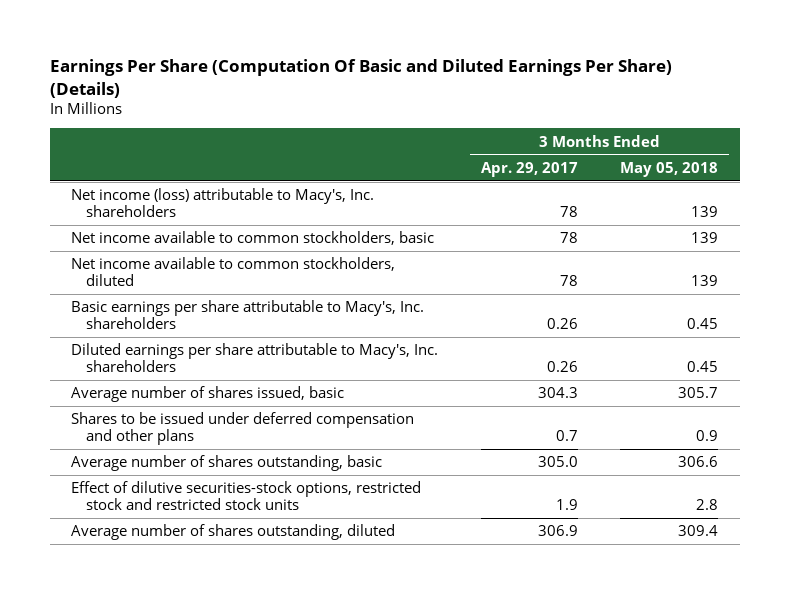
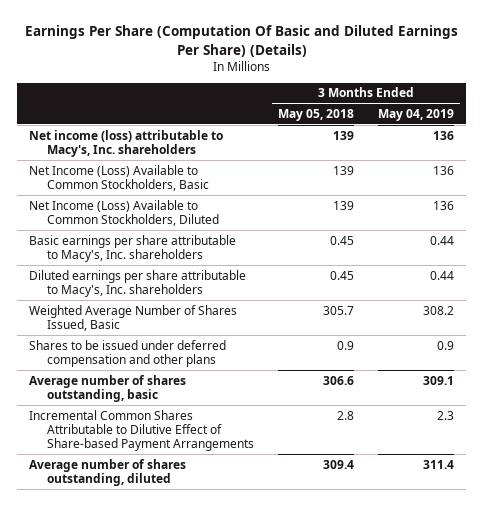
[480,161,578,177] Apr. 29, 2017 -> none
none -> [377,108,454,121] May 04, 2019
[71,231,435,246] Net income available to common stockholders, basic -> [29,164,210,191] Net Income (Loss) Available to Common Stockholders, Basic
[71,257,396,287] Net income available to common stockholders, diluted -> [29,199,220,226] Net Income (Loss) Available to Common Stockholders, Diluted
[71,386,345,403] Average number of shares issued, basic -> [29,304,238,331] Weighted Average Number of Shares Issued, Basic
[71,481,422,511] Effect of dilutive securities-stock options, restricted stock and restricted stock units -> [29,409,255,452] Incremental Common Shares Attributable to Dilutive Effect of Share-based Payment Arrangements

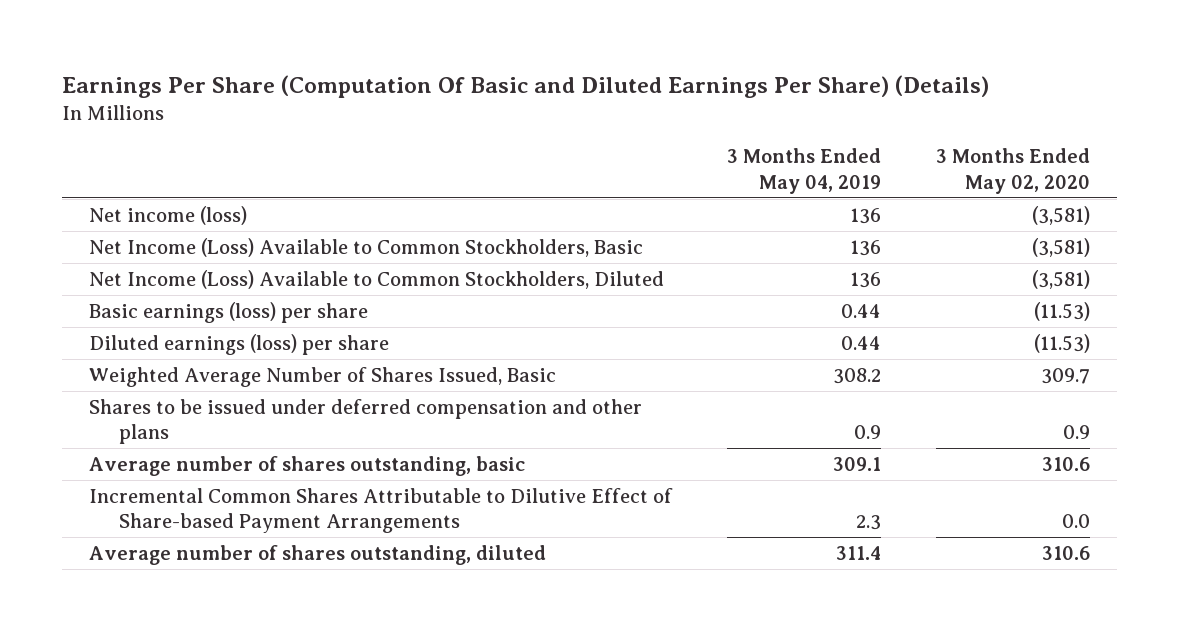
[278,108,355,121] May 05, 2018 -> none
none -> [935,148,1090,194] 3 Months Ended May 02, 2020
[29,129,224,157] Net income (loss) attributable to Macy's, Inc. shareholders -> [89,205,248,225] Net income (loss)
[29,234,237,262] Basic earnings per share attributable to Macy's, Inc. shareholders -> [89,301,369,323] Basic earnings (loss) per share
[29,269,247,297] Diluted earnings per share attributable to Macy's, Inc. shareholders -> [89,333,390,355] Diluted earnings (loss) per share

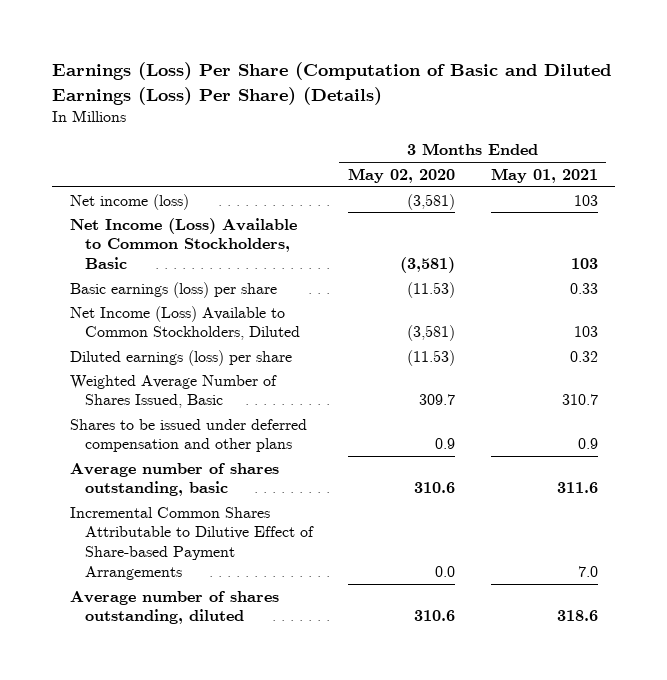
[61,74,989,98] Earnings Per Share (Computation Of Basic and Diluted Earnings Per Share) (Details) -> [52,62,612,105] Earnings (Loss) Per Share (Computation of Basic and Diluted Earnings (Loss) Per Share) (Details)
[726,148,881,194] 3 Months Ended May 04, 2019 -> none
none -> [490,167,598,183] May 01, 2021
[89,269,665,289] Net Income (Loss) Available to Common Stockholders, Diluted -> [69,305,300,341] Net Income (Loss) Available to Common Stockholders, Diluted

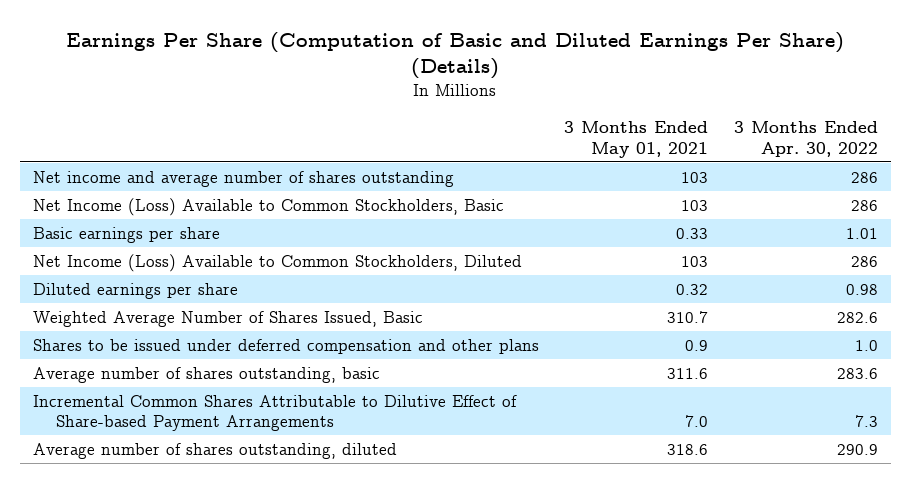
[52,62,612,105] Earnings (Loss) Per Share (Computation of Basic and Diluted Earnings (Loss) Per Share) (Details) -> [66,31,845,80] Earnings Per Share (Computation of Basic and Diluted Earnings Per Share) (Details)
[348,167,456,183] May 02, 2020 -> none
none -> [734,121,879,157] 3 Months Ended Apr. 30, 2022
[69,193,189,210] Net income (loss) -> [32,170,454,187] Net income and average number of shares outstanding
[69,281,277,298] Basic earnings (loss) per share -> [32,226,220,243] Basic earnings per share
[69,349,292,366] Diluted earnings (loss) per share -> [32,282,238,299] Diluted earnings per share

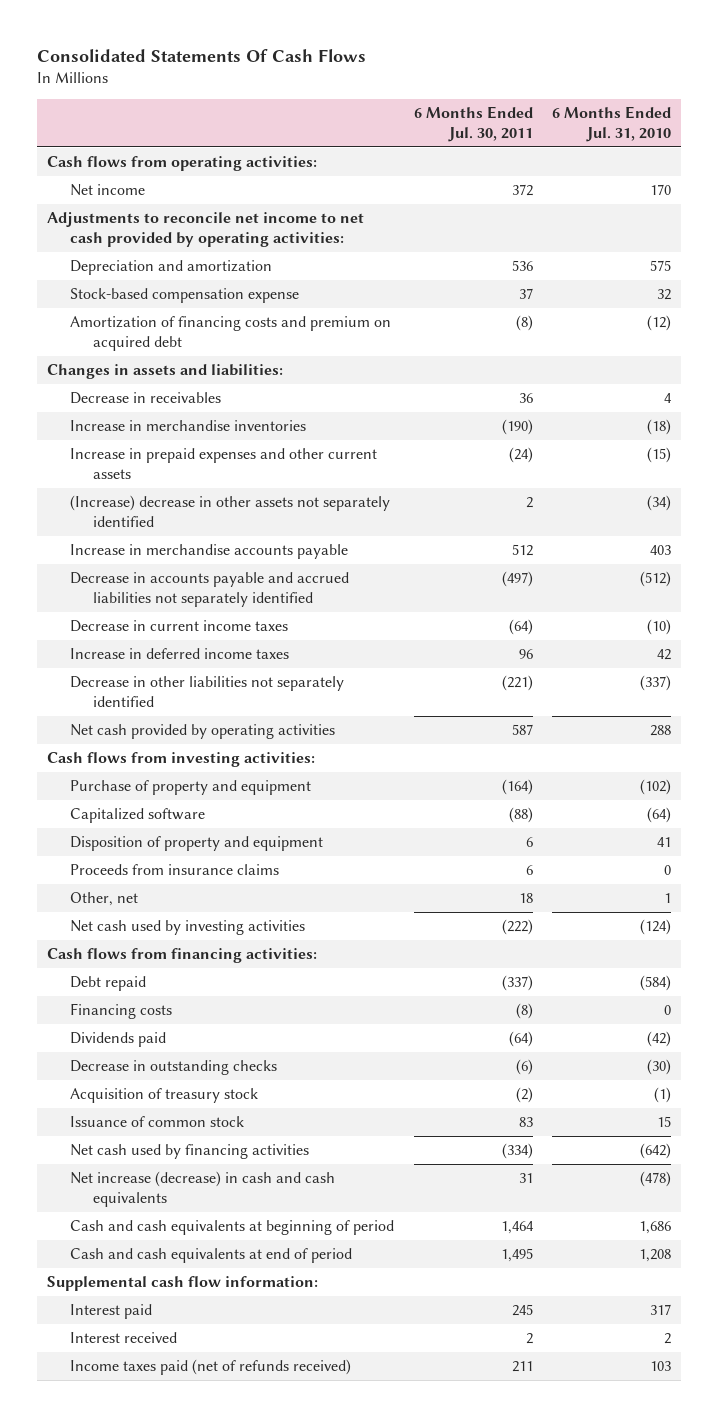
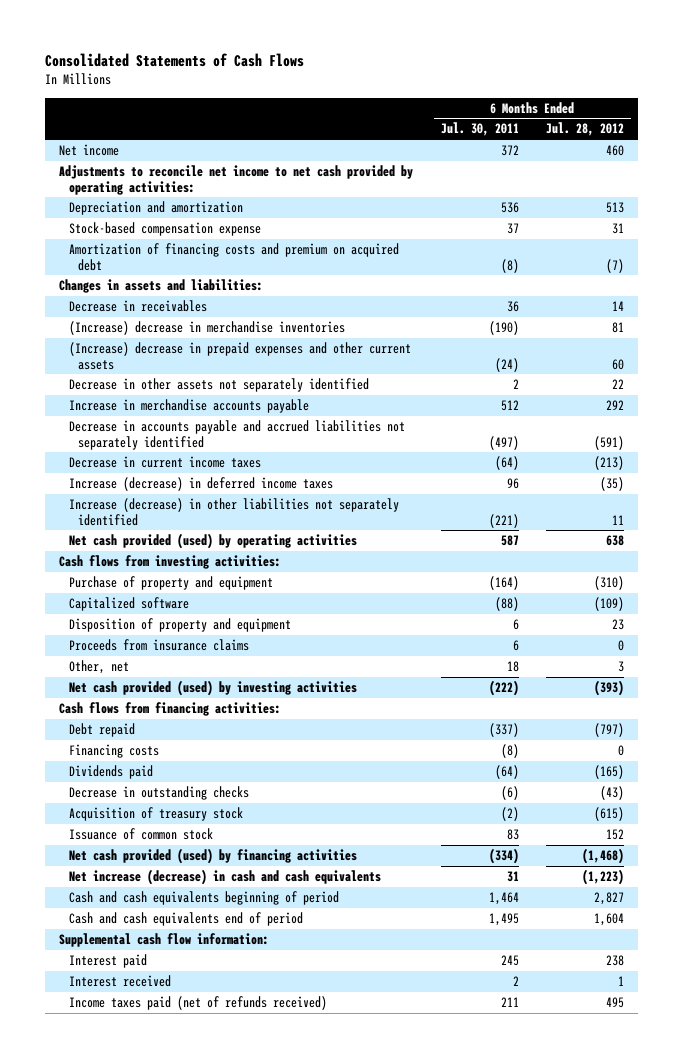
[37,48,367,62] Consolidated Statements Of Cash Flows -> [45,53,305,68] Consolidated Statements of Cash Flows
[552,105,672,142] 6 Months Ended Jul. 31, 2010 -> none
none -> [546,122,625,137] Jul. 28, 2012
[46,155,317,171] Cash flows from operating activities: -> none
[69,419,306,431] Increase in merchandise inventories -> [68,321,345,336] (Increase) decrease in merchandise inventories
[69,447,377,480] Increase in prepaid expenses and other current assets -> [68,342,411,370] (Increase) decrease in prepaid expenses and other current assets
[69,494,390,528] (Increase) decrease in other assets not separately identified -> [68,378,369,393] Decrease in other assets not separately identified
[69,647,289,659] Increase in deferred income taxes -> [68,477,333,492] Increase (decrease) in deferred income taxes
[69,675,344,708] Decrease in other liabilities not separately identified -> [68,498,399,526] Increase (decrease) in other liabilities not separately identified
[69,723,335,739] Net cash provided by operating activities -> [68,533,357,550] Net cash provided (used) by operating activities
[69,919,305,935] Net cash used by investing activities -> [68,680,357,697] Net cash provided (used) by investing activities
[69,1143,309,1159] Net cash used by financing activities -> [68,848,357,865] Net cash provided (used) by financing activities
[69,1219,394,1235] Cash and cash equivalents at beginning of period -> [68,891,339,906] Cash and cash equivalents beginning of period
[69,1247,352,1263] Cash and cash equivalents at end of period -> [68,912,303,927] Cash and cash equivalents end of period

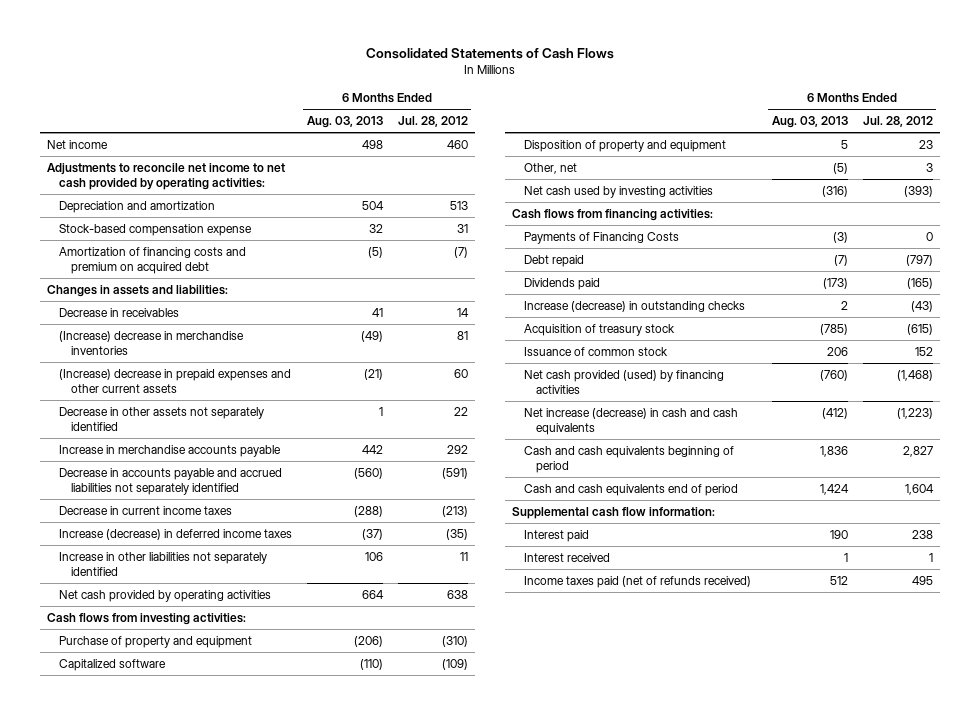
[440,122,519,137] Jul. 30, 2011 -> none
none -> [306,115,383,128] Aug. 03, 2013
[68,498,399,526] Increase (decrease) in other liabilities not separately identified -> [58,551,267,576] Increase in other liabilities not separately identified
[68,533,357,550] Net cash provided (used) by operating activities -> [58,589,271,602] Net cash provided by operating activities
[68,639,249,652] Proceeds from insurance claims -> none
[68,680,357,697] Net cash provided (used) by investing activities -> [524,185,714,198] Net cash used by investing activities
none -> [524,231,680,244] Payments of Financing Costs
[68,744,159,759] Financing costs -> none
[68,786,249,801] Decrease in outstanding checks -> [524,300,746,312] Increase (decrease) in outstanding checks

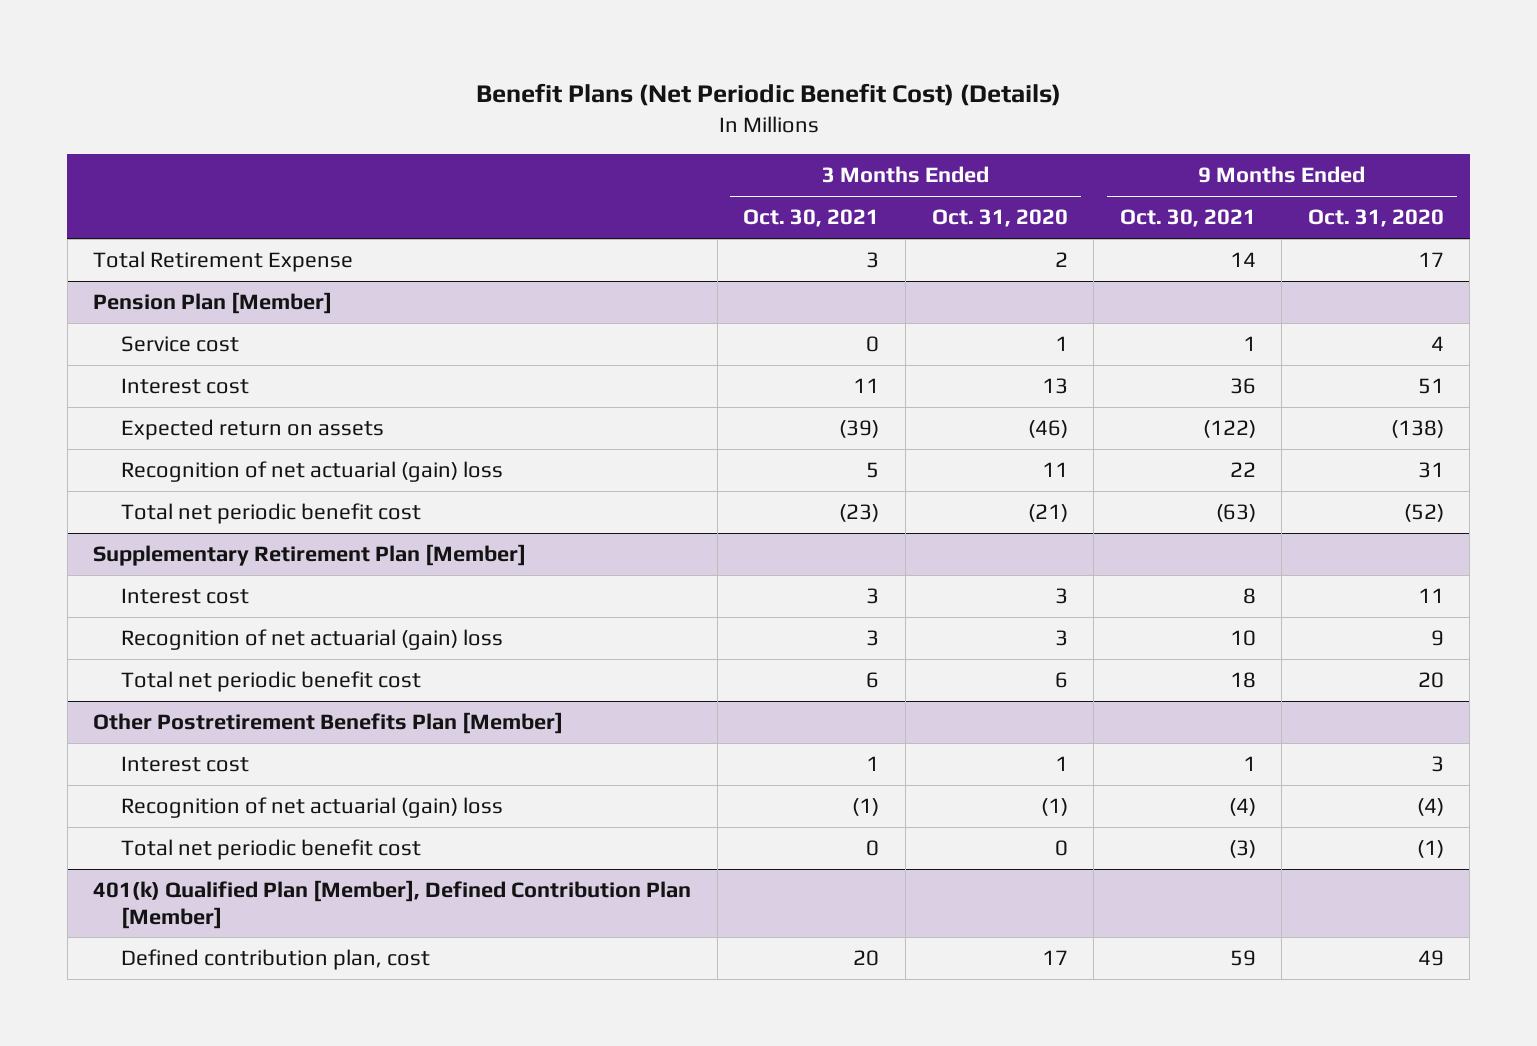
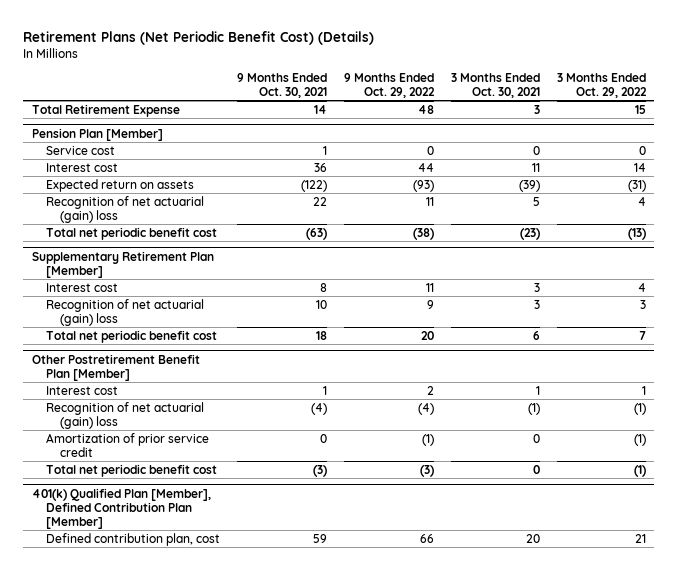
[475,82,1061,106] Benefit Plans (Net Periodic Benefit Cost) (Details) -> [23,30,375,45] Retirement Plans (Net Periodic Benefit Cost) (Details)
[931,209,1068,228] Oct. 31, 2020 -> none
[1307,209,1444,228] Oct. 31, 2020 -> none
none -> [343,72,435,98] 9 Months Ended Oct. 29, 2022
none -> [556,72,647,98] 3 Months Ended Oct. 29, 2022
[93,712,564,735] Other Postretirement Benefits Plan [Member] -> [31,353,200,381] Other Postretirement Benefit Plan [Member]
none -> [46,432,210,457] Amortization of prior service credit

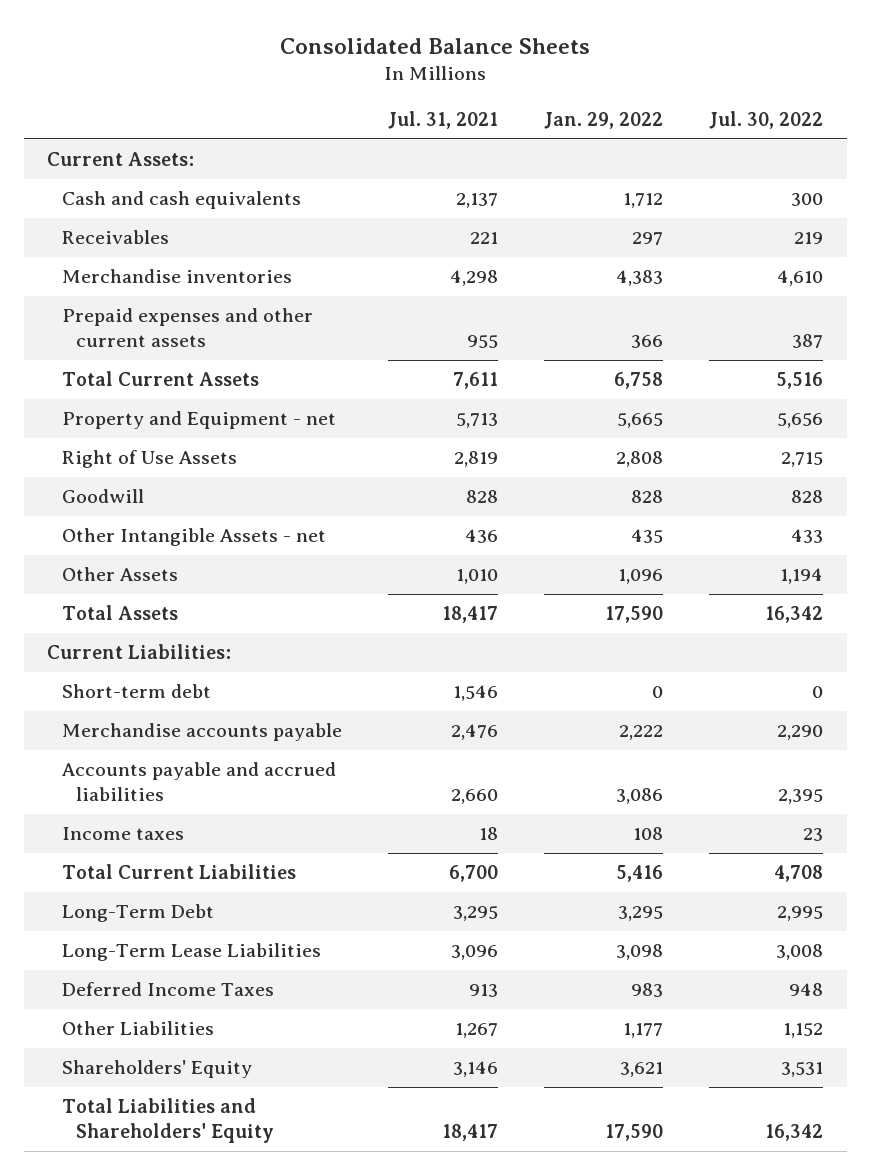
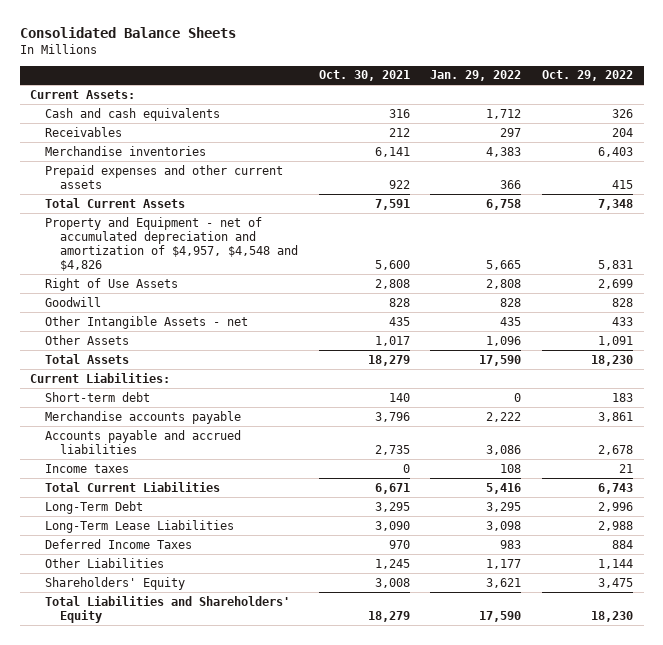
[387,110,498,129] Jul. 31, 2021 -> none
[709,110,824,129] Jul. 30, 2022 -> none
none -> [318,70,410,82] Oct. 30, 2021
none -> [542,70,634,82] Oct. 29, 2022
[61,411,336,430] Property and Equipment - net -> [44,216,298,272] Property and Equipment - net of accumulated depreciation and amortization of $4,957, $4,548 and $4,826

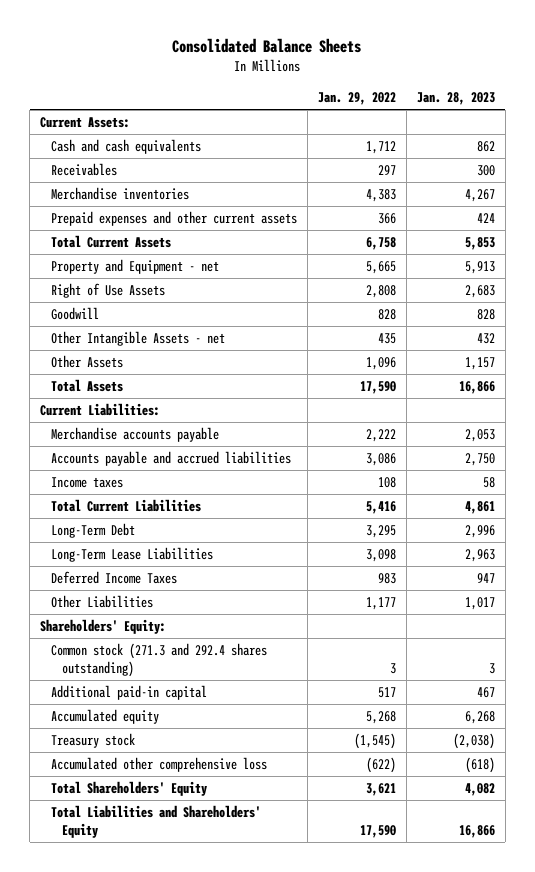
[318,70,410,82] Oct. 30, 2021 -> none
[542,70,634,82] Oct. 29, 2022 -> none
none -> [416,92,495,106] Jan. 28, 2023
[44,216,298,272] Property and Equipment - net of accumulated depreciation and amortization of $4,957, $4,548 and $4,826 -> [51,258,220,274] Property and Equipment - net
[44,391,150,402] Short-term debt -> none
none -> [39,618,166,634] Shareholders' Equity:
none -> [51,642,268,677] Common stock (271.3 and 292.4 shares outstanding)
none -> [51,684,208,700] Additional paid-in capital
none -> [51,708,160,724] Accumulated equity
none -> [51,732,136,748] Treasury stock
none -> [51,756,268,772] Accumulated other comprehensive loss
[44,576,185,590] Shareholders' Equity -> [51,780,208,796] Total Shareholders' Equity

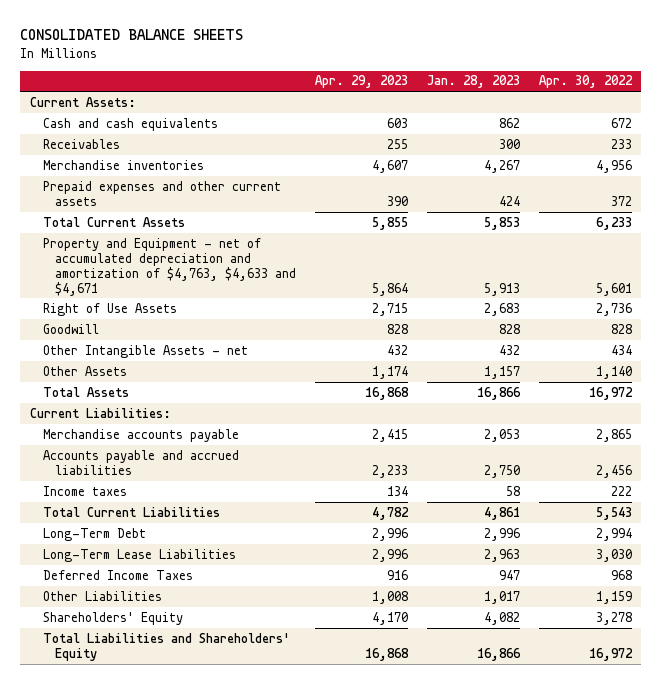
[172,37,362,53] Consolidated Balance Sheets -> [20,29,244,41] CONSOLIDATED BALANCE SHEETS
[317,92,396,106] Jan. 29, 2022 -> none
none -> [315,75,409,89] Apr. 29, 2023
none -> [538,75,633,89] Apr. 30, 2022
[51,258,220,274] Property and Equipment - net -> [42,237,297,296] Property and Equipment - net of accumulated depreciation and amortization of $4,763, $4,633 and $4,671
[39,618,166,634] Shareholders' Equity: -> none
[51,642,268,677] Common stock (271.3 and 292.4 shares outstanding) -> none
[51,684,208,700] Additional paid-in capital -> none
[51,708,160,724] Accumulated equity -> none
[51,732,136,748] Treasury stock -> none
[51,756,268,772] Accumulated other comprehensive loss -> none
[51,780,208,796] Total Shareholders' Equity -> [42,611,183,625] Shareholders' Equity

